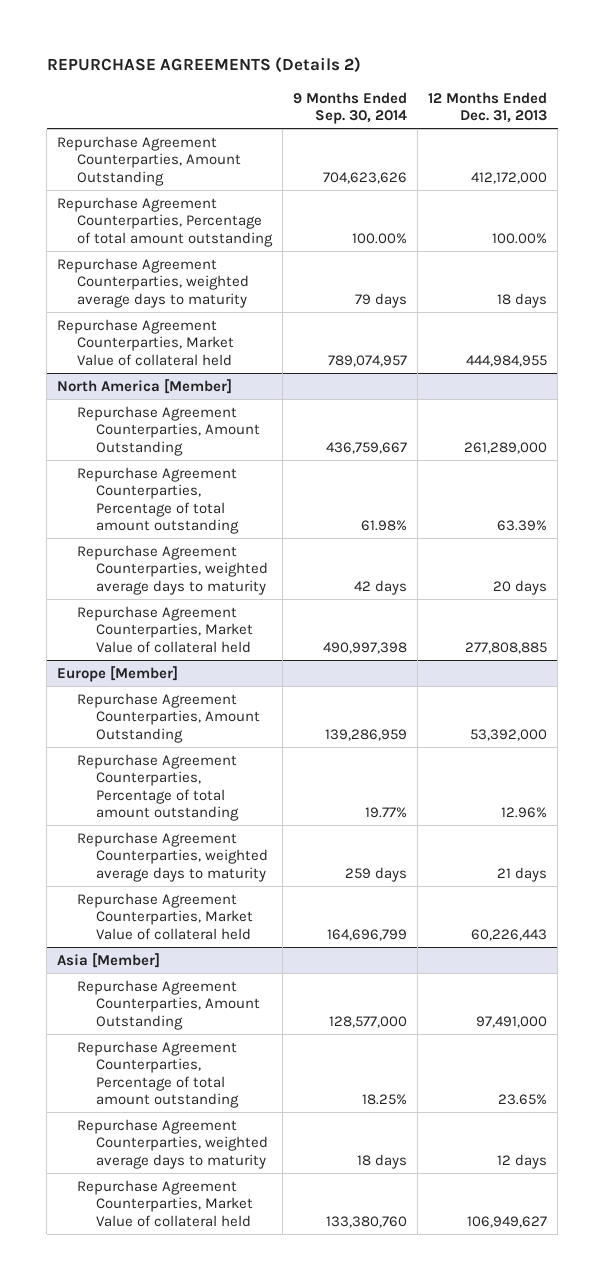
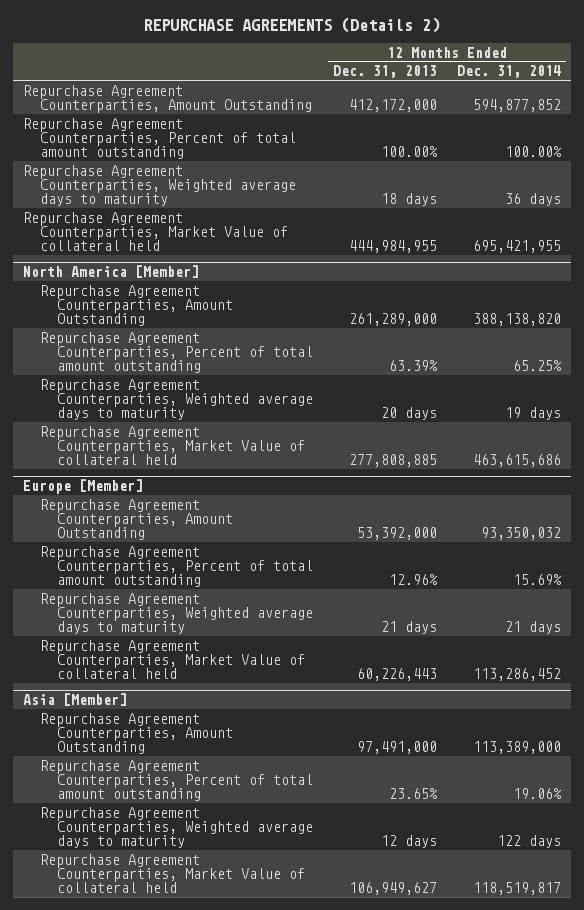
[292,91,407,125] 9 Months Ended Sep. 30, 2014 -> none
none -> [456,65,561,79] Dec. 31, 2014
[57,196,273,247] Repurchase Agreement Counterparties, Percentage of total amount outstanding -> [23,117,297,160] Repurchase Agreement Counterparties, Percent of total amount outstanding
[57,257,249,308] Repurchase Agreement Counterparties, weighted average days to maturity -> [23,164,297,207] Repurchase Agreement Counterparties, Weighted average days to maturity
[76,466,240,535] Repurchase Agreement Counterparties, Percentage of total amount outstanding -> [40,331,314,374] Repurchase Agreement Counterparties, Percent of total amount outstanding
[76,544,269,595] Repurchase Agreement Counterparties, weighted average days to maturity -> [40,378,314,421] Repurchase Agreement Counterparties, Weighted average days to maturity
[76,753,240,822] Repurchase Agreement Counterparties, Percentage of total amount outstanding -> [40,545,314,588] Repurchase Agreement Counterparties, Percent of total amount outstanding
[76,831,269,882] Repurchase Agreement Counterparties, weighted average days to maturity -> [40,592,314,635] Repurchase Agreement Counterparties, Weighted average days to maturity
[76,1040,240,1109] Repurchase Agreement Counterparties, Percentage of total amount outstanding -> [40,759,314,802] Repurchase Agreement Counterparties, Percent of total amount outstanding
[76,1118,269,1169] Repurchase Agreement Counterparties, weighted average days to maturity -> [40,806,314,849] Repurchase Agreement Counterparties, Weighted average days to maturity

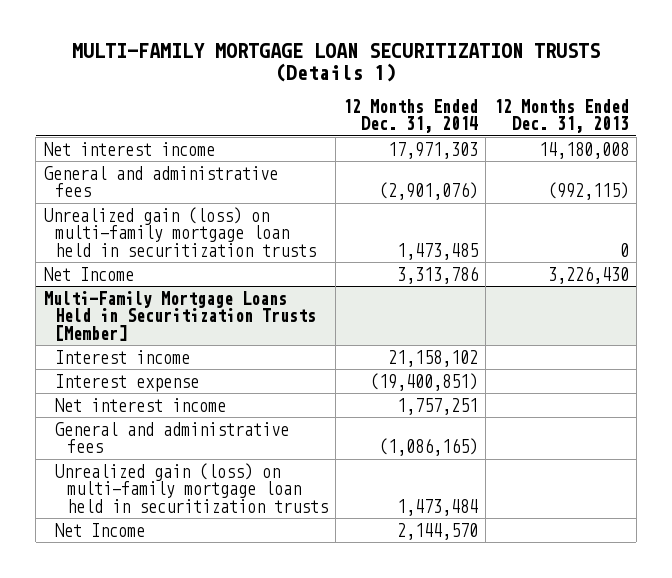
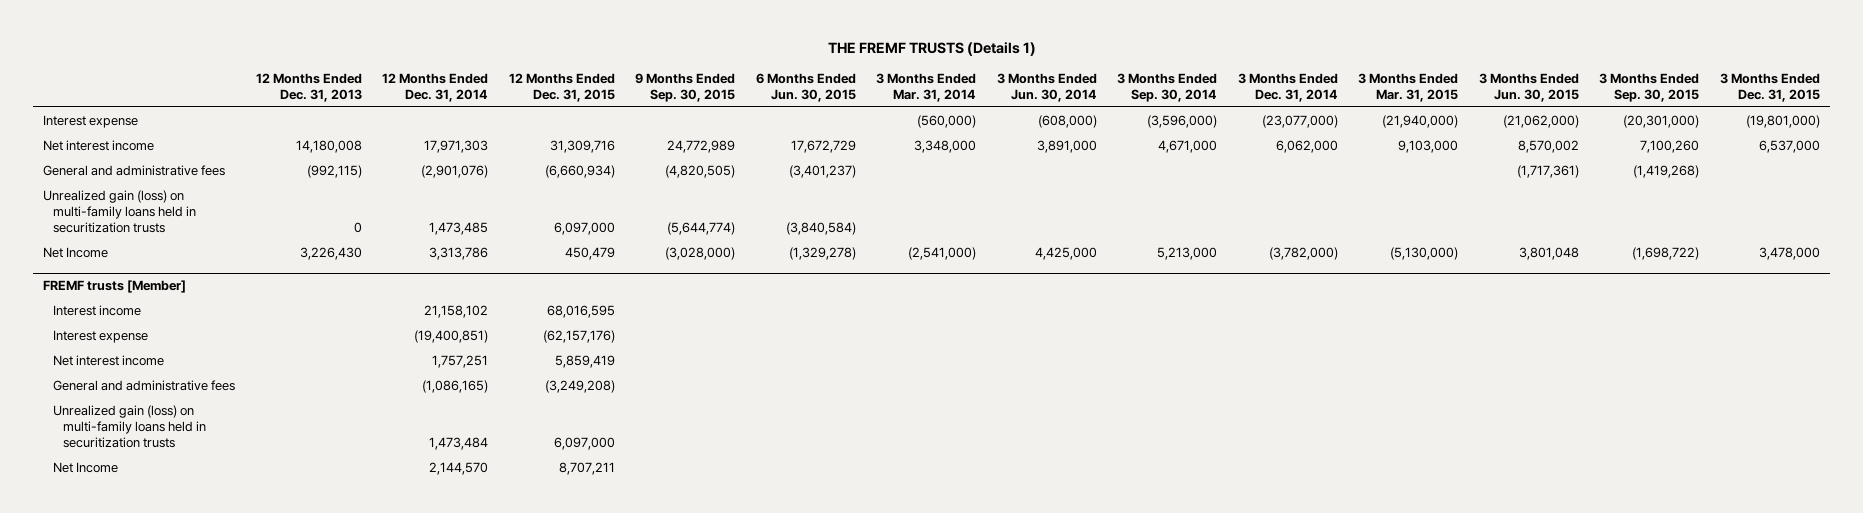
[72,42,601,82] MULTI-FAMILY MORTGAGE LOAN SECURITIZATION TRUSTS (Details 1) -> [827,42,1036,57] THE FREMF TRUSTS (Details 1)
none -> [508,72,615,102] 12 Months Ended Dec. 31, 2015
none -> [635,72,736,102] 9 Months Ended Sep. 30, 2015
none -> [755,72,856,102] 6 Months Ended Jun. 30, 2015
none -> [876,72,977,102] 3 Months Ended Mar. 31, 2014
none -> [996,72,1097,102] 3 Months Ended Jun. 30, 2014
none -> [1117,72,1218,102] 3 Months Ended Sep. 30, 2014
none -> [1237,72,1338,102] 3 Months Ended Dec. 31, 2014
none -> [1358,72,1459,102] 3 Months Ended Mar. 31, 2015
none -> [1478,72,1579,102] 3 Months Ended Jun. 30, 2015
none -> [1599,72,1700,102] 3 Months Ended Sep. 30, 2015
none -> [1719,72,1820,102] 3 Months Ended Dec. 31, 2015
none -> [43,114,139,128] Interest expense
[43,206,317,257] Unrealized gain (loss) on multi-family mortgage loan held in securitization trusts -> [43,189,197,234] Unrealized gain (loss) on multi-family loans held in securitization trusts
[43,290,317,341] Multi-Family Mortgage Loans Held in Securitization Trusts [Member] -> none
none -> [43,279,187,293] FREMF trusts [Member]
[55,462,328,513] Unrealized gain (loss) on multi-family mortgage loan held in securitization trusts -> [53,404,207,449] Unrealized gain (loss) on multi-family loans held in securitization trusts

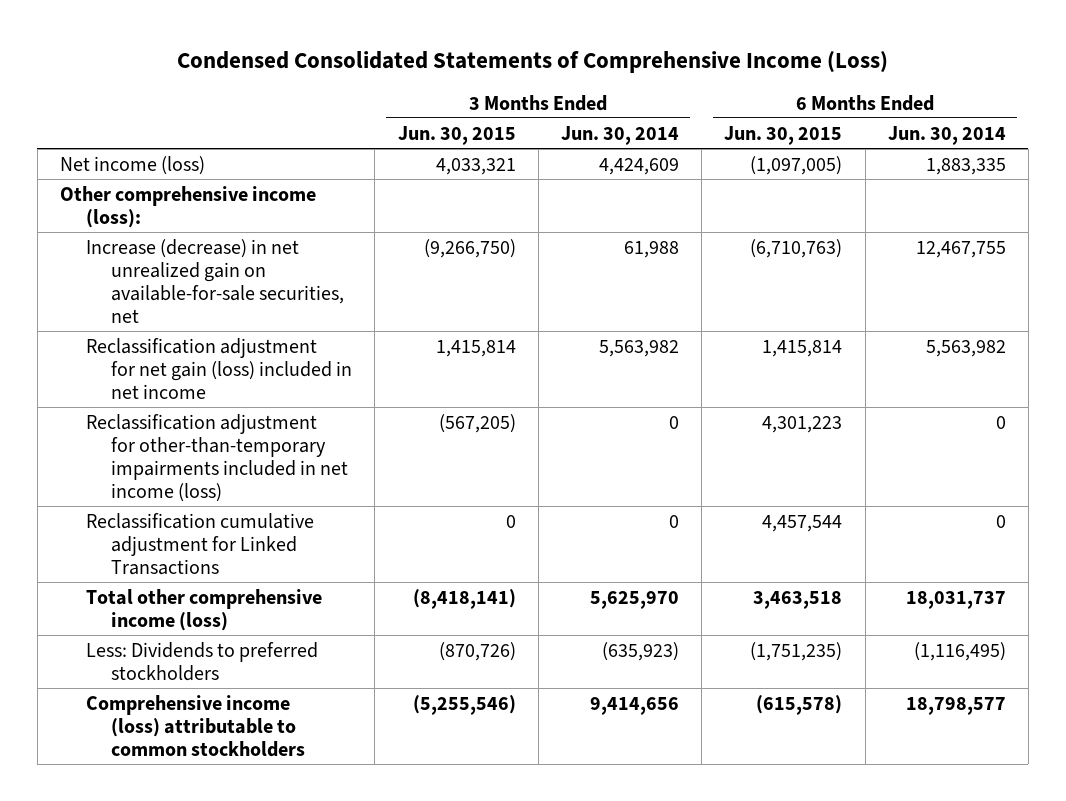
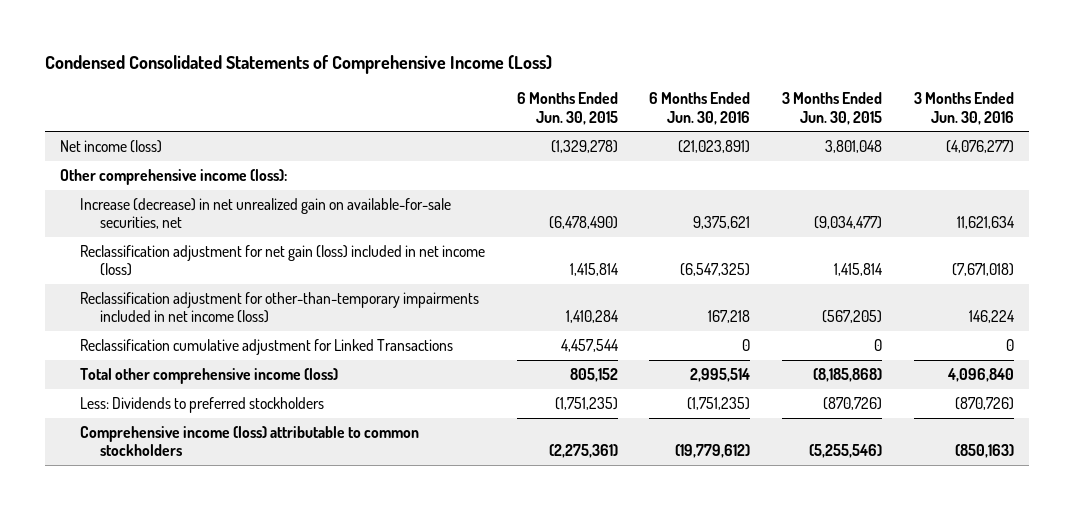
[560,125,679,145] Jun. 30, 2014 -> none
[887,125,1006,145] Jun. 30, 2014 -> none
none -> [649,92,751,125] 6 Months Ended Jun. 30, 2016
none -> [913,92,1014,125] 3 Months Ended Jun. 30, 2016
[435,157,516,175] 4,033,321 -> [824,139,882,153] 3,801,048
[750,155,843,175] (1,097,005) -> [550,139,618,153] (1,329,278)
[423,238,516,258] (9,266,750) -> [813,216,882,230] (9,034,477)
[750,238,843,258] (6,710,763) -> [548,216,618,230] (6,478,490)
[85,337,353,399] Reclassification adjustment for net gain (loss) included in net income -> [80,244,486,277] Reclassification adjustment for net gain (loss) included in net income (loss)
[762,415,843,433] 4,301,223 -> [565,310,619,324] 1,410,284
[412,588,516,609] (8,418,141) -> [812,367,882,382] (8,185,868)
[753,590,843,609] 3,463,518 -> [569,367,618,382] 805,152
[756,694,843,715] (615,578) -> [548,444,618,459] (2,275,361)

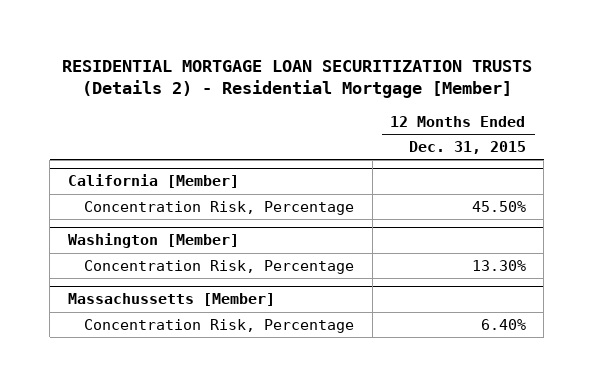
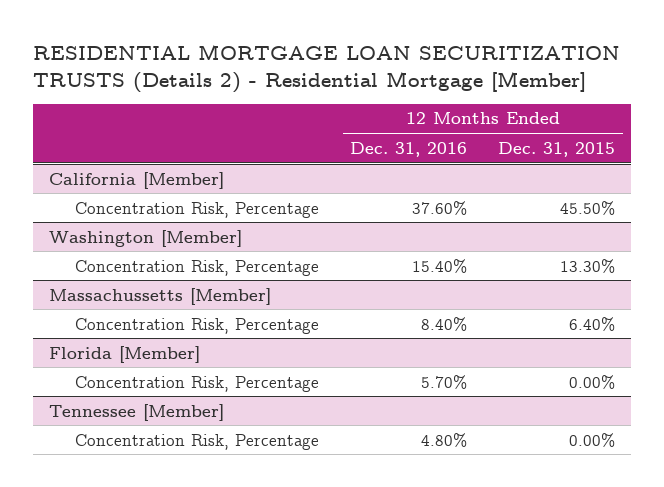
none -> [350,141,468,157] Dec. 31, 2016
none -> [48,345,200,363] Florida [Member]
none -> [75,375,320,392] Concentration Risk, Percentage
none -> [48,403,224,421] Tennessee [Member]
none -> [75,433,320,450] Concentration Risk, Percentage

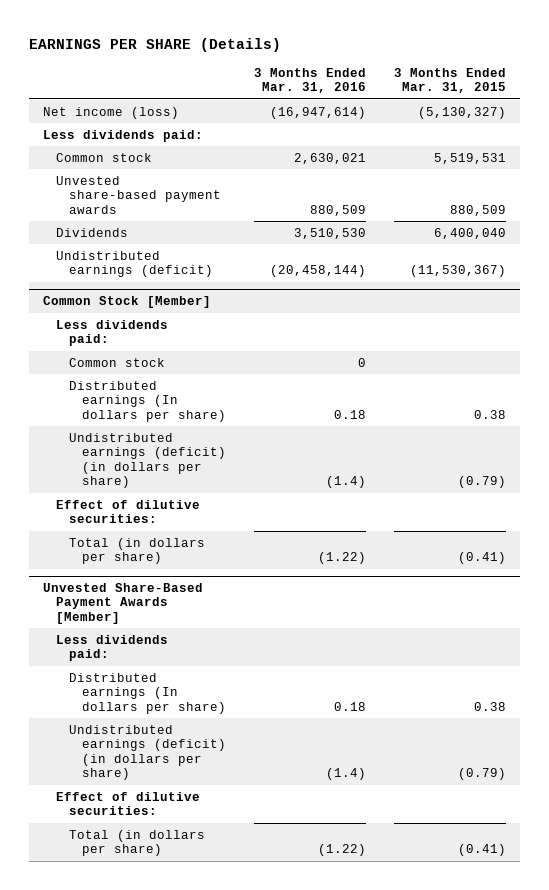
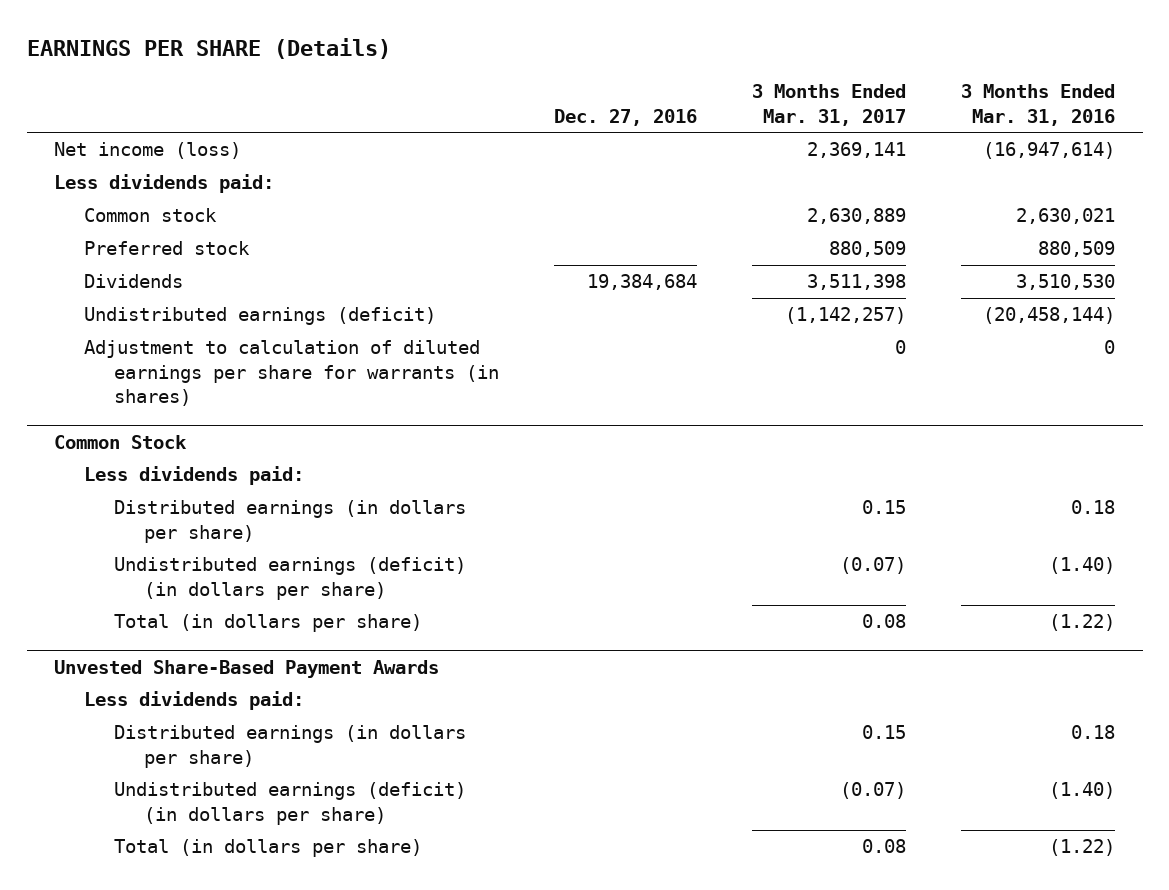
[393,68,506,94] 3 Months Ended Mar. 31, 2015 -> none
none -> [553,108,697,126] Dec. 27, 2016
none -> [751,84,906,126] 3 Months Ended Mar. 31, 2017
[56,175,222,214] Unvested share-based payment awards -> [84,241,251,256] Preferred stock
none -> [84,340,499,406] Adjustment to calculation of diluted earnings per share for warrants (in shares)
[43,295,212,308] Common Stock [Member] -> [54,434,188,449] Common Stock
[69,357,166,367] Common stock -> none
[56,499,201,524] Effect of dilutive securities: -> none
[69,380,227,422] Distributed earnings (In dollars per share) -> [113,500,466,543] Distributed earnings (in dollars per share)
[326,476,367,489] (1.4) -> [1049,557,1116,575] (1.40)
[43,582,204,624] Unvested Share-Based Payment Awards [Member] -> [54,659,440,678] Unvested Share-Based Payment Awards
[56,791,201,816] Effect of dilutive securities: -> none
[69,672,227,714] Distributed earnings (In dollars per share) -> [113,725,466,768] Distributed earnings (in dollars per share)
[326,768,367,781] (1.4) -> [1049,782,1116,800] (1.40)

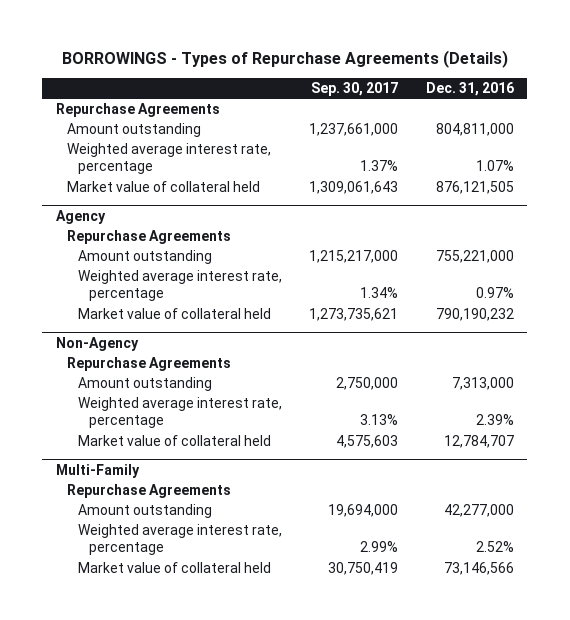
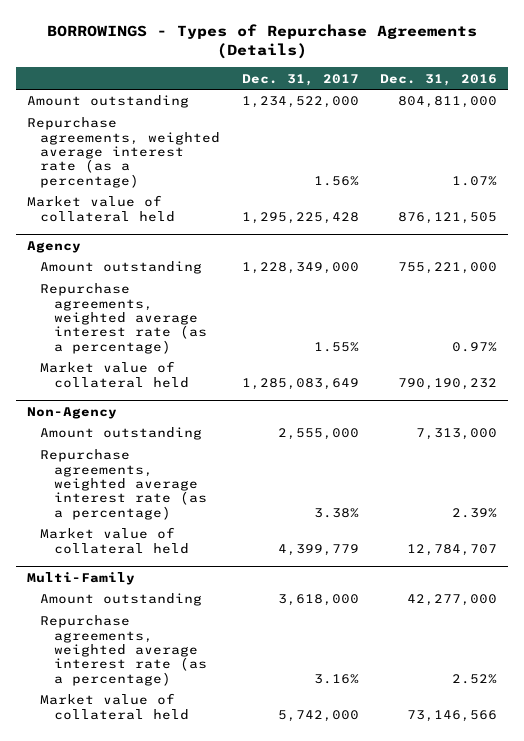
[311,81,399,96] Sep. 30, 2017 -> none
none -> [241,73,359,86] Dec. 31, 2017
[55,103,220,118] Repurchase Agreements -> none
[66,143,271,175] Weighted average interest rate, percentage -> [27,117,221,188] Repurchase agreements, weighted average interest rate (as a percentage)
[66,230,231,245] Repurchase Agreements -> none
[78,270,283,302] Weighted average interest rate, percentage -> [40,283,207,354] Repurchase agreements, weighted average interest rate (as a percentage)
[66,357,231,372] Repurchase Agreements -> none
[78,397,283,429] Weighted average interest rate, percentage -> [40,449,207,520] Repurchase agreements, weighted average interest rate (as a percentage)
[66,484,231,499] Repurchase Agreements -> none
[78,524,283,556] Weighted average interest rate, percentage -> [40,615,207,686] Repurchase agreements, weighted average interest rate (as a percentage)

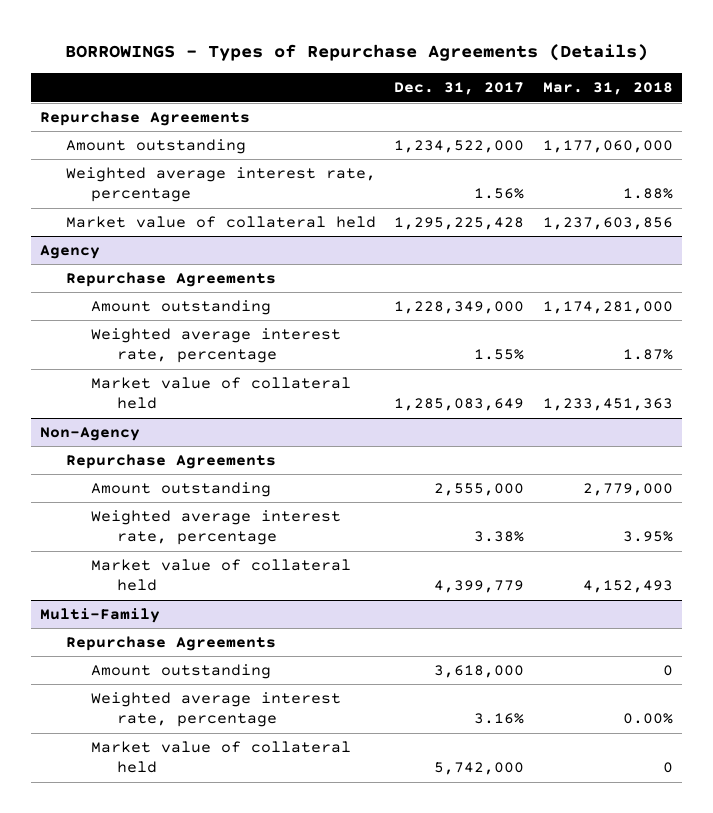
[380,73,498,86] Dec. 31, 2016 -> none
none -> [542,82,673,96] Mar. 31, 2018
none -> [40,111,251,127] Repurchase Agreements
[27,117,221,188] Repurchase agreements, weighted average interest rate (as a percentage) -> [65,167,376,203] Weighted average interest rate, percentage
none -> [65,272,276,288] Repurchase Agreements
[40,283,207,354] Repurchase agreements, weighted average interest rate (as a percentage) -> [91,328,342,364] Weighted average interest rate, percentage
none -> [65,454,276,470] Repurchase Agreements
[40,449,207,520] Repurchase agreements, weighted average interest rate (as a percentage) -> [91,510,342,546] Weighted average interest rate, percentage
none -> [65,636,276,652] Repurchase Agreements
[40,615,207,686] Repurchase agreements, weighted average interest rate (as a percentage) -> [91,692,342,728] Weighted average interest rate, percentage

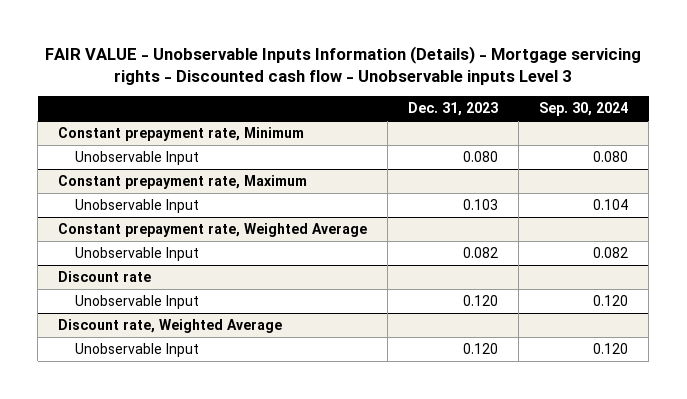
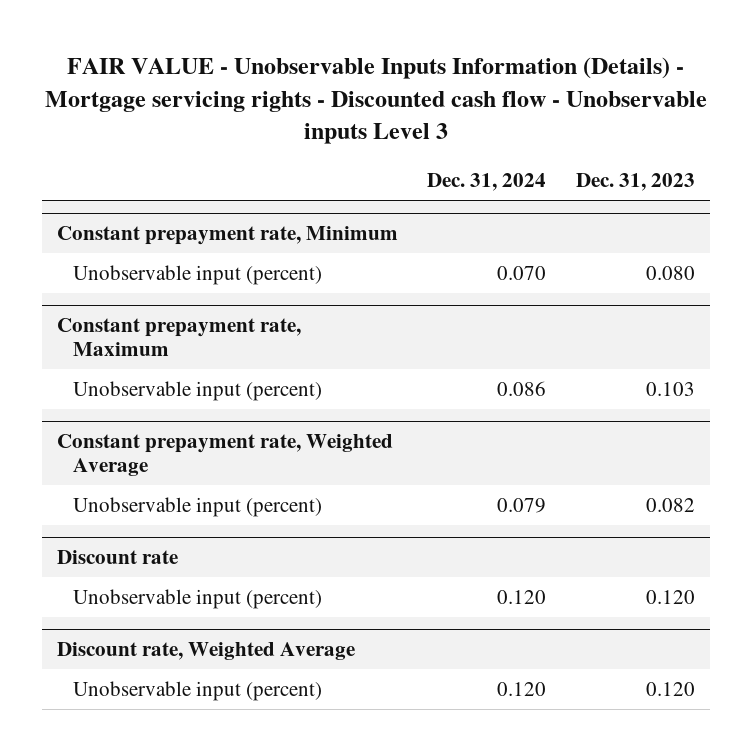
[539,102,629,117] Sep. 30, 2024 -> none
none -> [427,172,547,191] Dec. 31, 2024
[74,151,199,166] Unobservable Input -> [73,264,323,285] Unobservable input (percent)
[74,199,199,214] Unobservable Input -> [73,380,323,401] Unobservable input (percent)
[74,247,199,262] Unobservable Input -> [73,496,323,517] Unobservable input (percent)
[74,295,199,310] Unobservable Input -> [73,588,323,609] Unobservable input (percent)
[74,343,199,358] Unobservable Input -> [73,680,323,701] Unobservable input (percent)

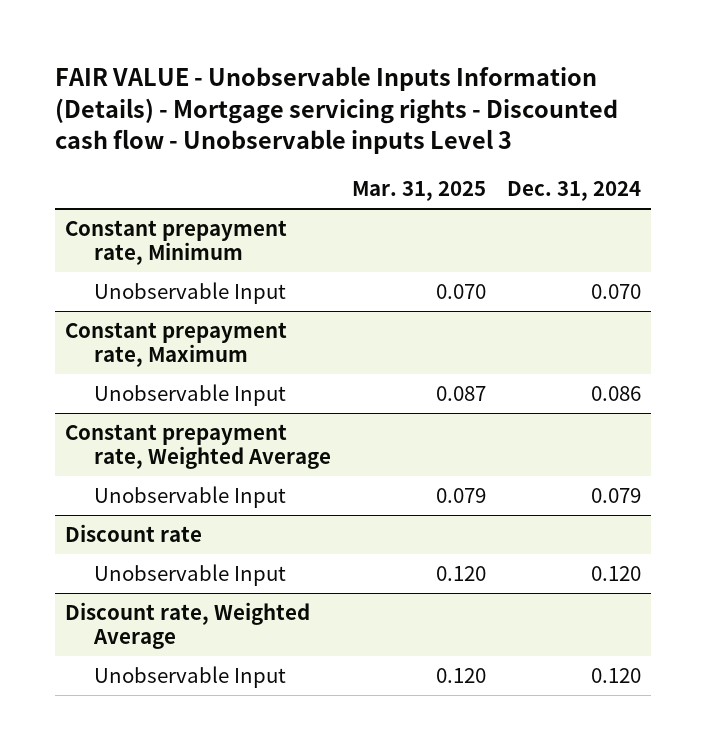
[576,172,696,191] Dec. 31, 2023 -> none
none -> [351,181,486,202] Mar. 31, 2025
[73,264,323,285] Unobservable input (percent) -> [93,281,286,304] Unobservable Input
[73,380,323,401] Unobservable input (percent) -> [93,383,286,406] Unobservable Input
[73,496,323,517] Unobservable input (percent) -> [93,485,286,508] Unobservable Input
[73,588,323,609] Unobservable input (percent) -> [93,563,286,586] Unobservable Input
[73,680,323,701] Unobservable input (percent) -> [93,665,286,688] Unobservable Input

